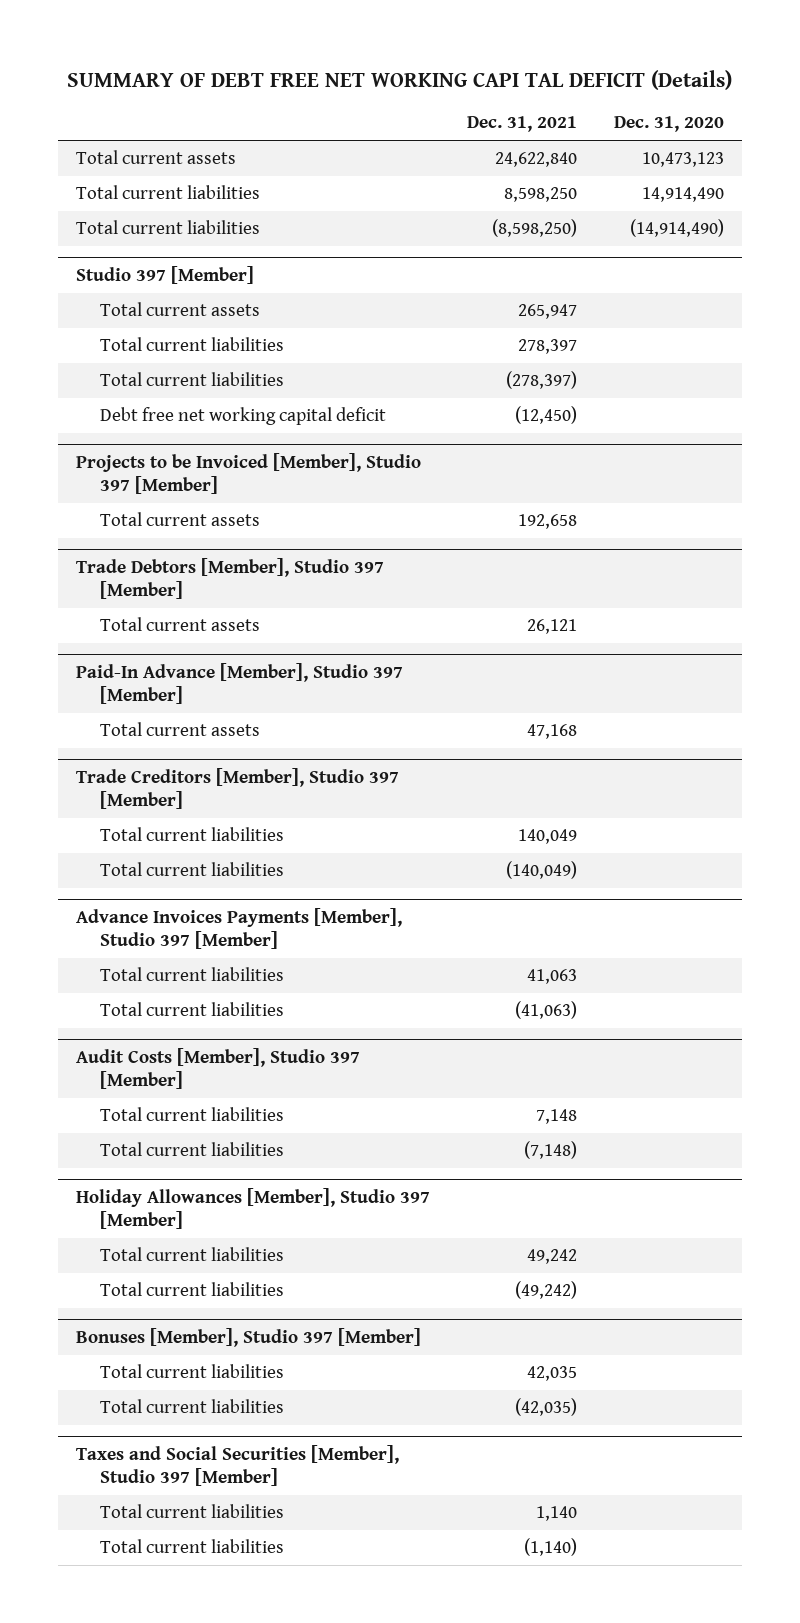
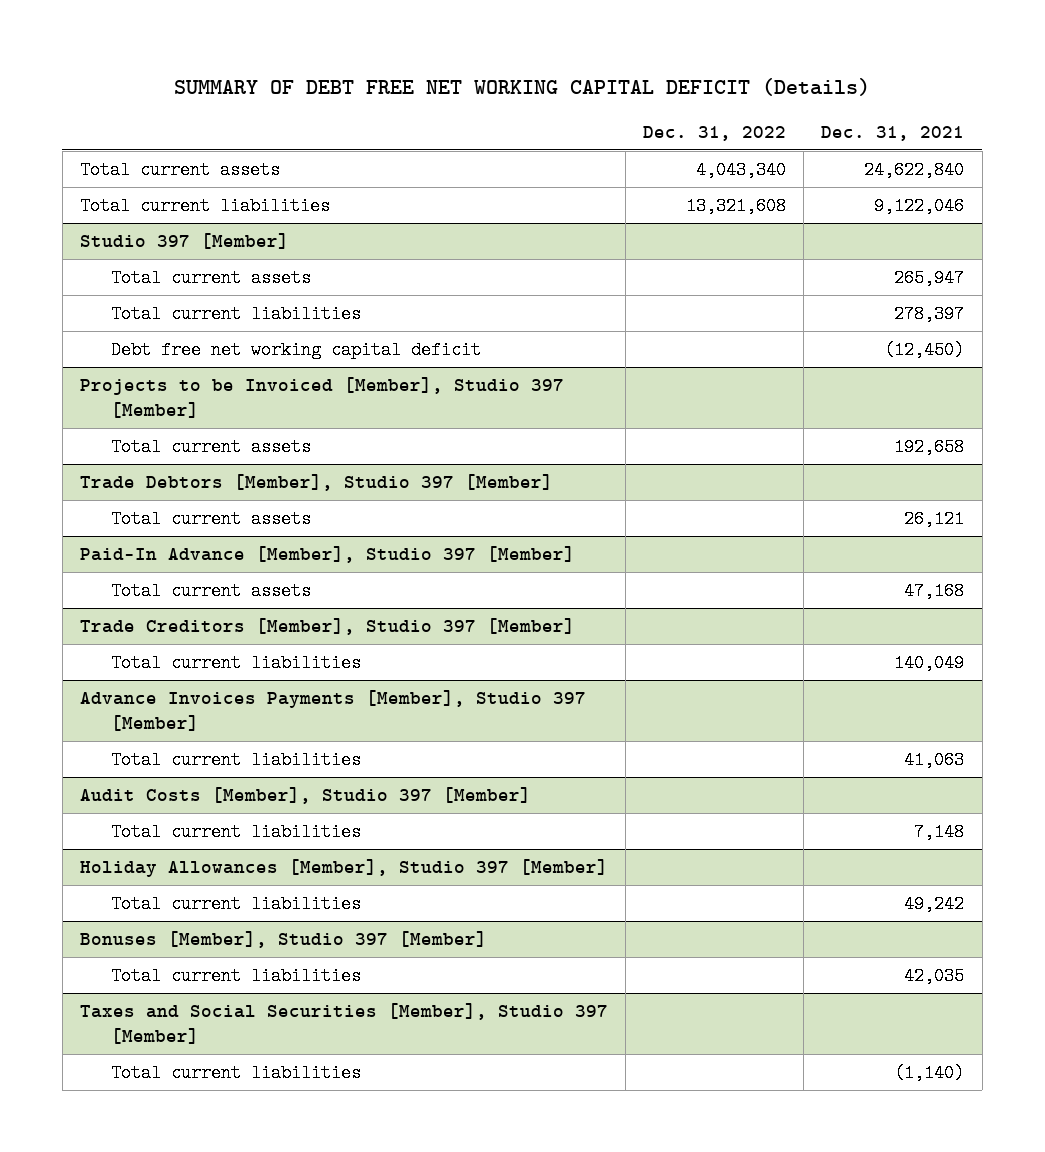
[66,69,732,90] SUMMARY OF DEBT FREE NET WORKING CAPI TAL DEFICIT (Details) -> [174,77,871,96] SUMMARY OF DEBT FREE NET WORKING CAPITAL DEFICIT (Details)
[613,116,724,133] Dec. 31, 2020 -> none
none -> [643,125,787,141] Dec. 31, 2022
[76,220,261,235] Total current liabilities -> none
[503,187,577,203] 8,598,250 -> [874,197,965,216] 9,122,046
[100,372,285,387] Total current liabilities -> none
[100,862,285,877] Total current liabilities -> none
[100,1002,285,1017] Total current liabilities -> none
[100,1142,285,1157] Total current liabilities -> none
[100,1282,285,1297] Total current liabilities -> none
[100,1399,285,1414] Total current liabilities -> none
[100,1504,285,1519] Total current liabilities -> none

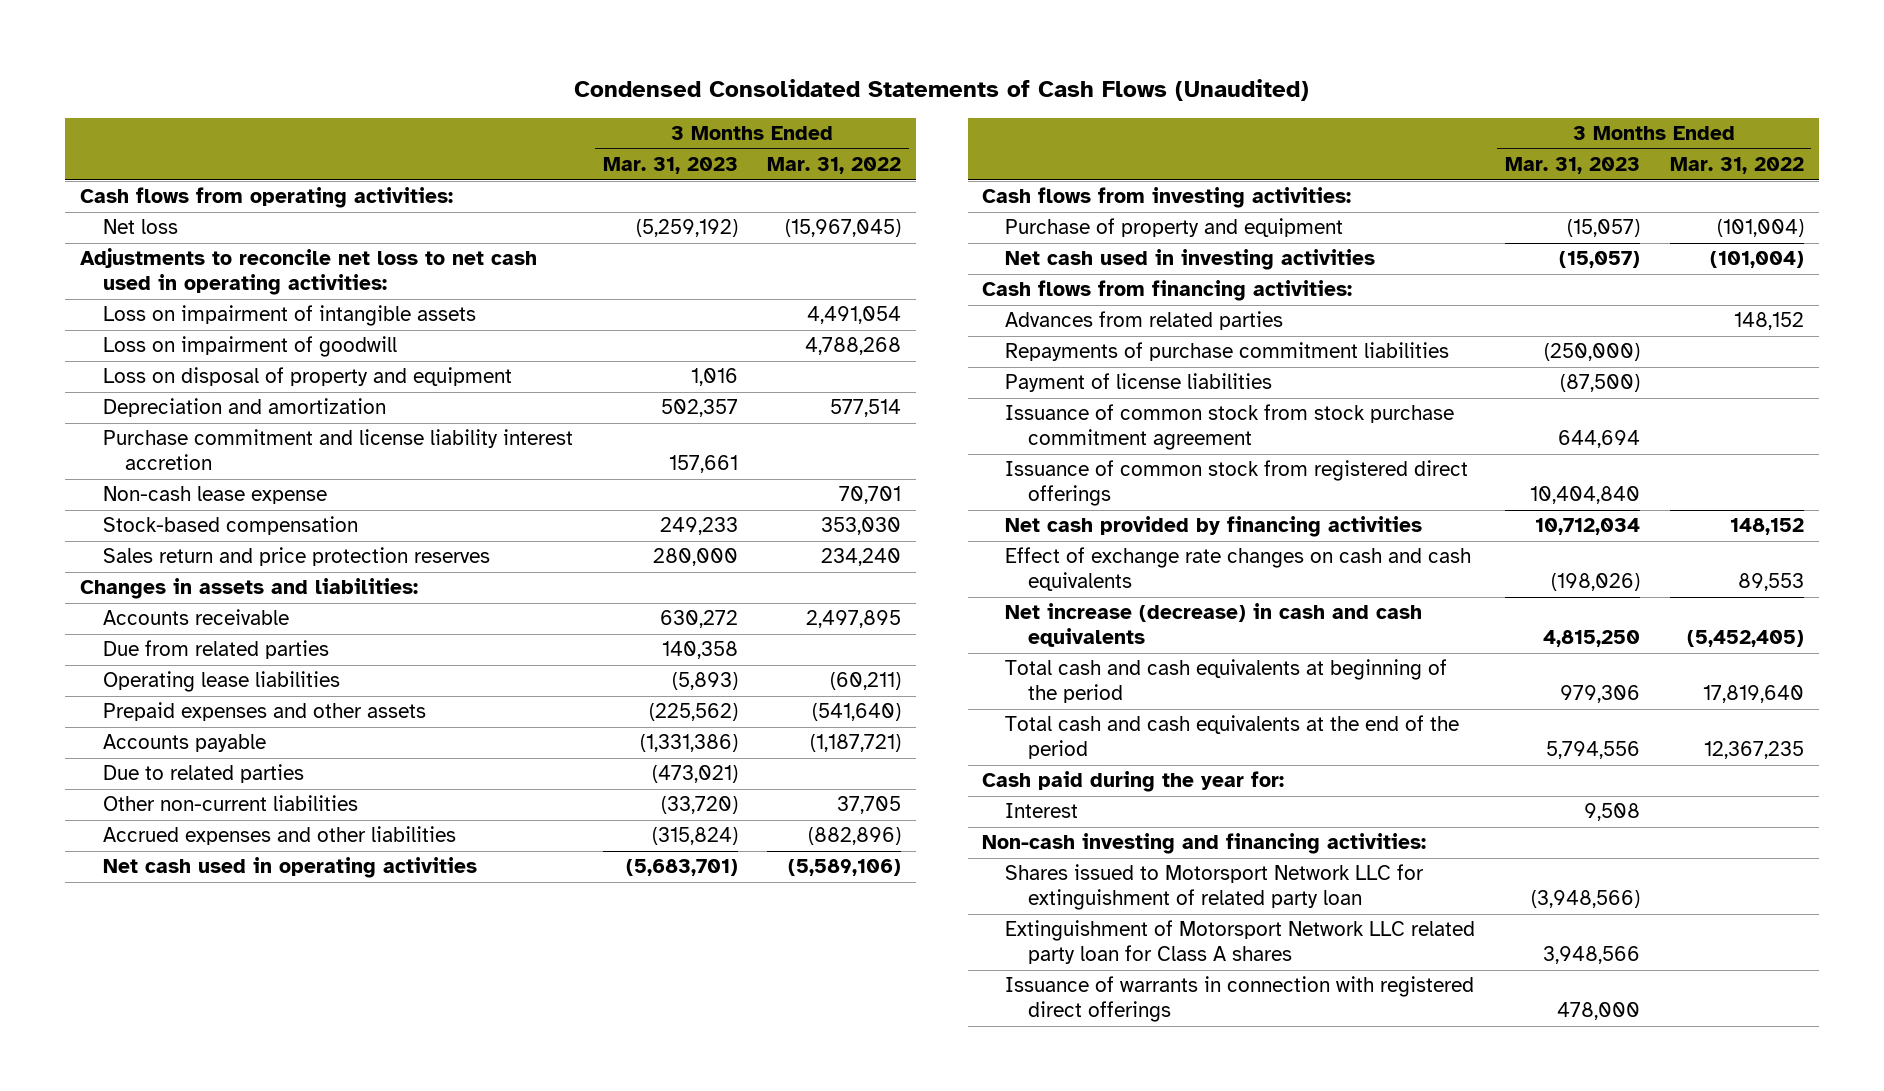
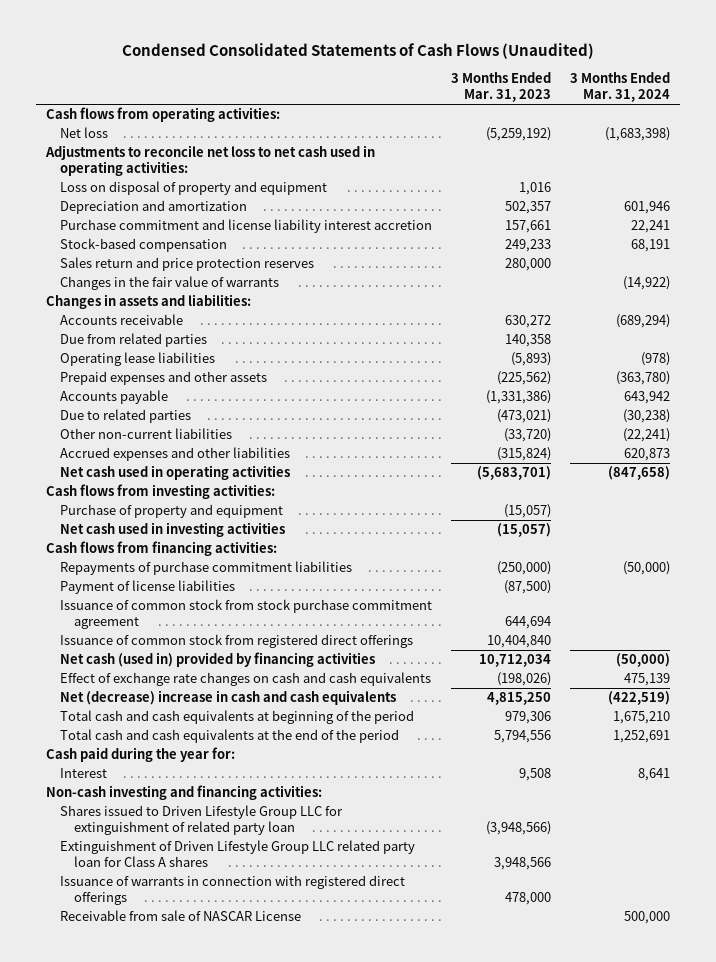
[767,157,902,175] Mar. 31, 2022 -> none
none -> [570,72,671,103] 3 Months Ended Mar. 31, 2024
[102,305,476,327] Loss on impairment of intangible assets -> none
[102,336,397,358] Loss on impairment of goodwill -> none
[102,486,327,505] Non-cash lease expense -> none
none -> [59,276,279,291] Changes in the fair value of warrants
[1005,311,1284,331] Advances from related parties -> none
[1005,516,1423,538] Net cash provided by financing activities -> [59,652,375,668] Net cash (used in) provided by financing activities
[1005,603,1423,648] Net increase (decrease) in cash and cash equivalents -> [59,690,396,706] Net (decrease) increase in cash and cash equivalents
[1005,864,1425,911] Shares issued to Motorsport Network LLC for extinguishment of related party loan -> [59,805,343,836] Shares issued to Driven Lifestyle Group LLC for extinguishment of related party loan
[1005,920,1476,965] Extinguishment of Motorsport Network LLC related party loan for Class A shares -> [59,840,415,868] Extinguishment of Driven Lifestyle Group LLC related party loan for Class A shares
none -> [59,910,301,922] Receivable from sale of NASCAR License

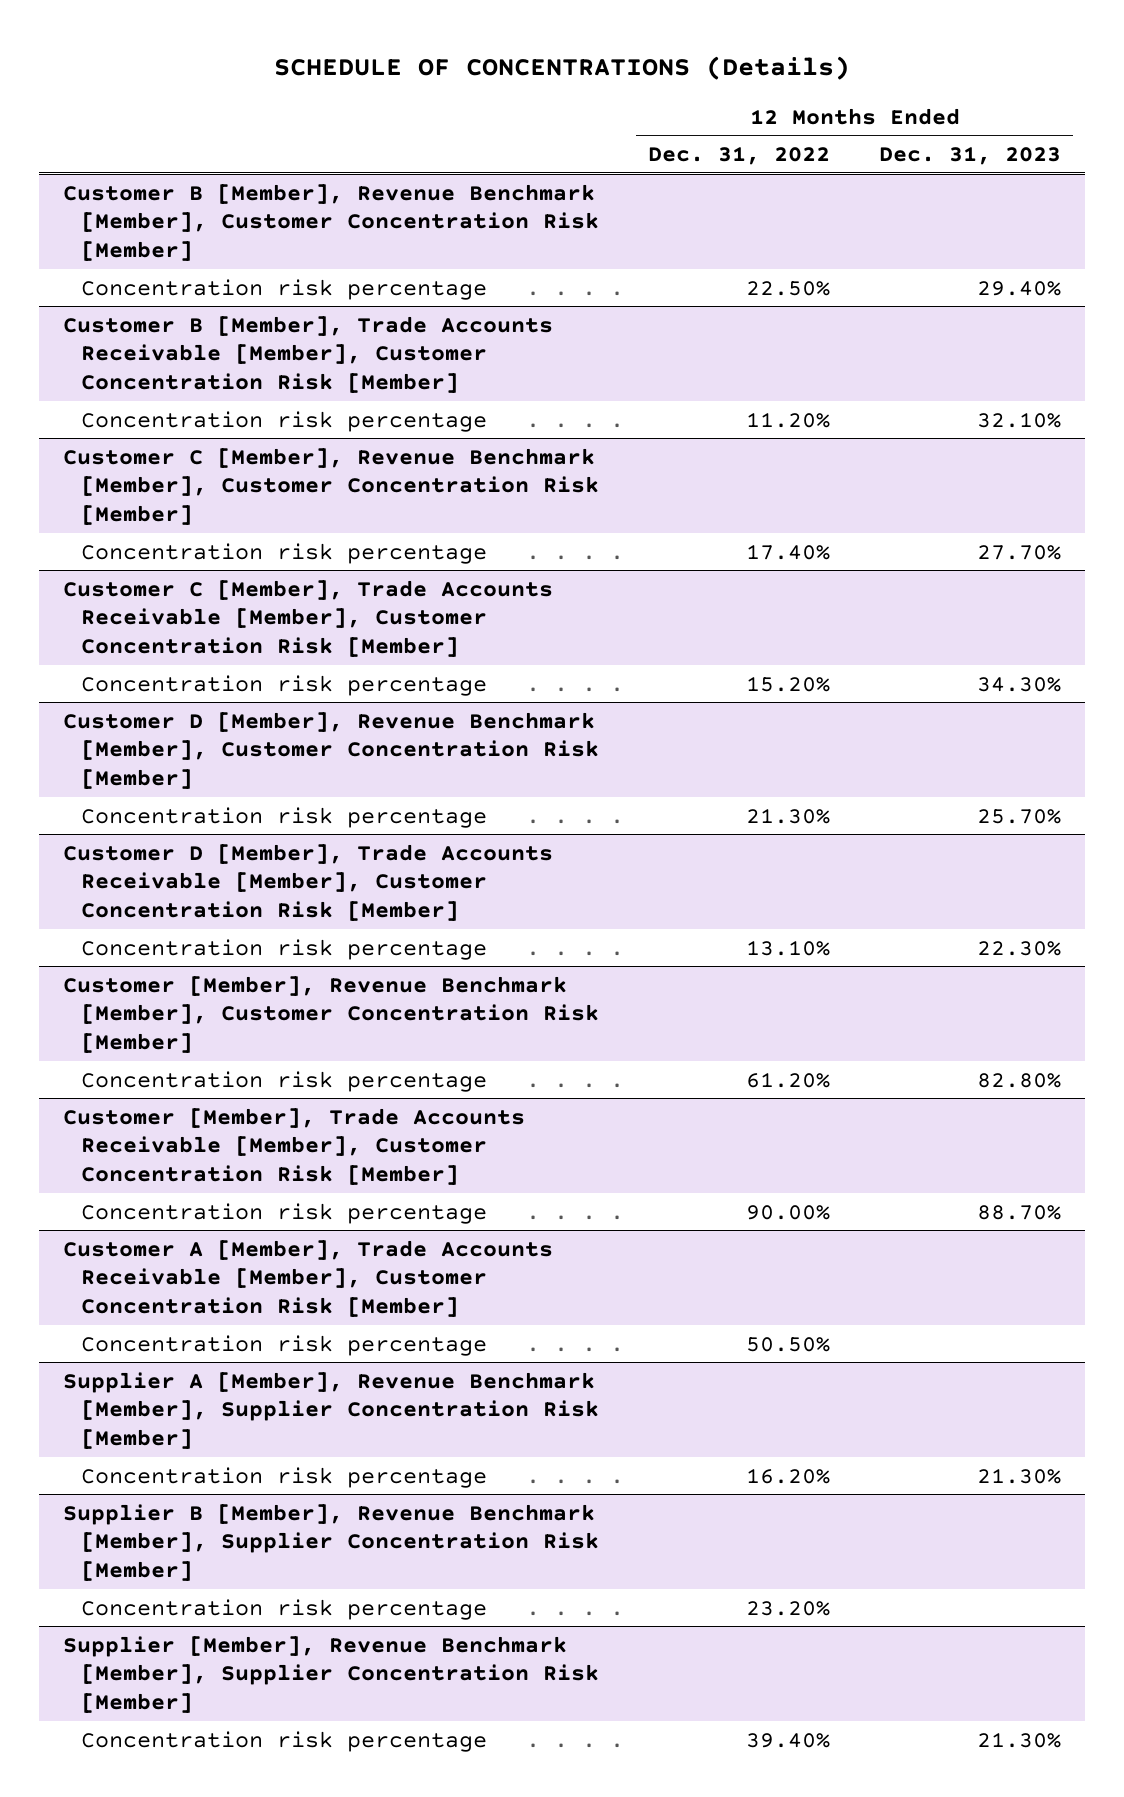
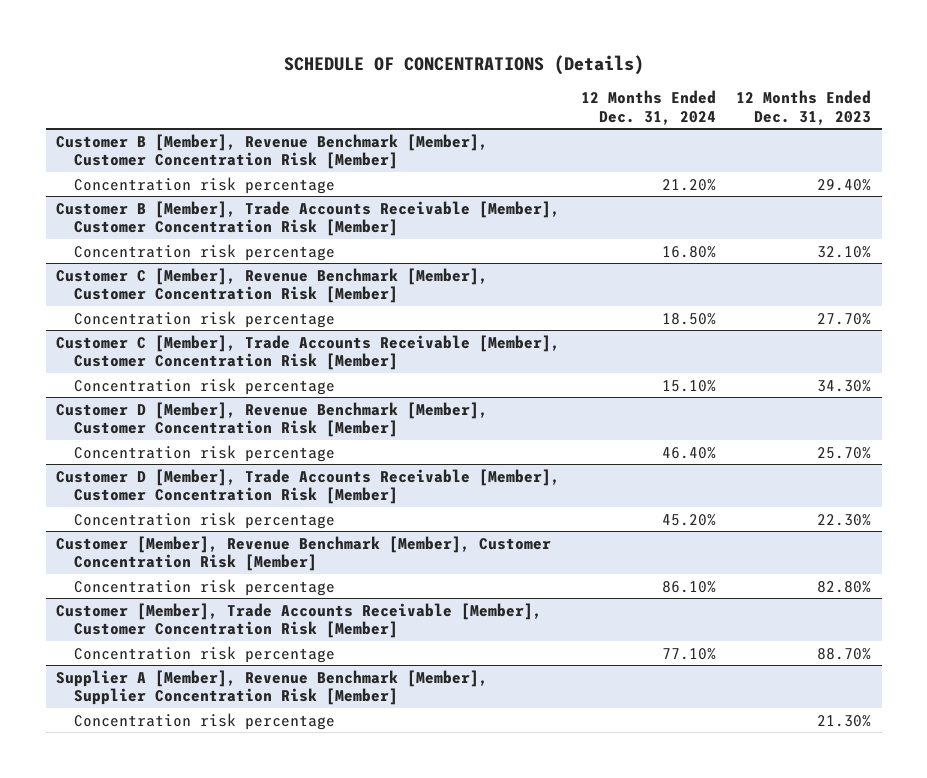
[648,146,831,166] Dec. 31, 2022 -> none
none -> [580,90,716,125] 12 Months Ended Dec. 31, 2024
[62,1239,553,1318] Customer A [Member], Trade Accounts Receivable [Member], Customer Concentration Risk [Member] -> none
[81,1334,488,1356] Concentration risk percentage -> none
[62,1503,600,1582] Supplier B [Member], Revenue Benchmark [Member], Supplier Concentration Risk [Member] -> none
[81,1598,488,1620] Concentration risk percentage -> none
[62,1635,600,1714] Supplier [Member], Revenue Benchmark [Member], Supplier Concentration Risk [Member] -> none
[81,1730,488,1752] Concentration risk percentage -> none

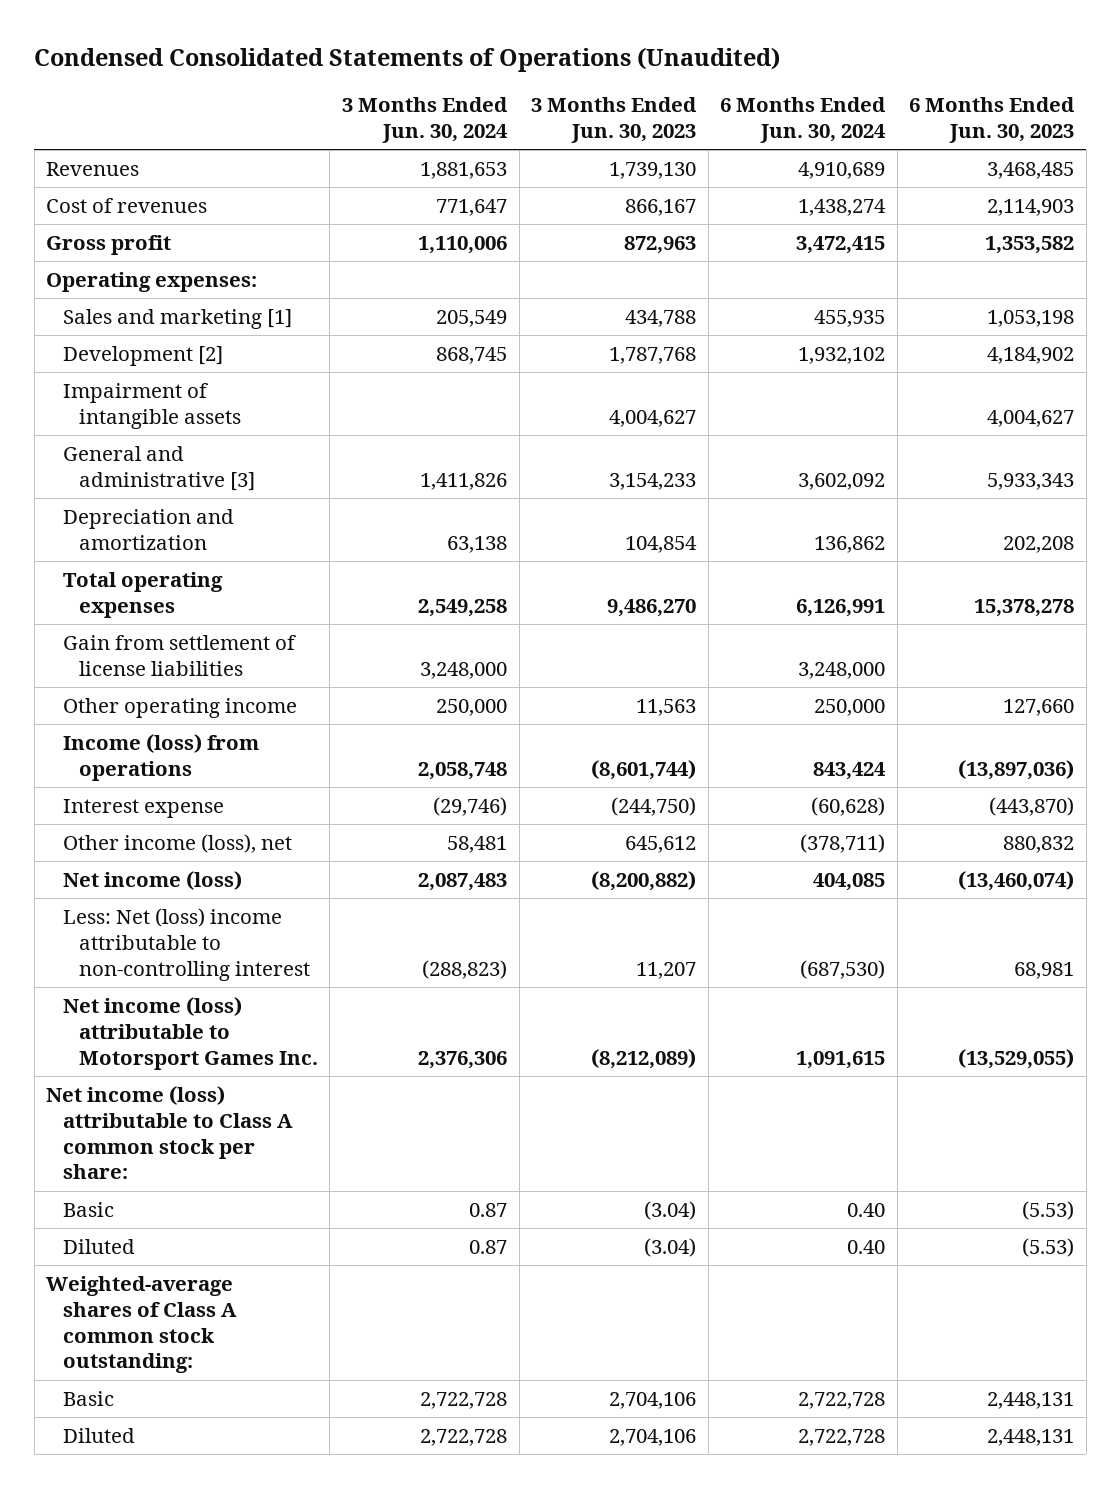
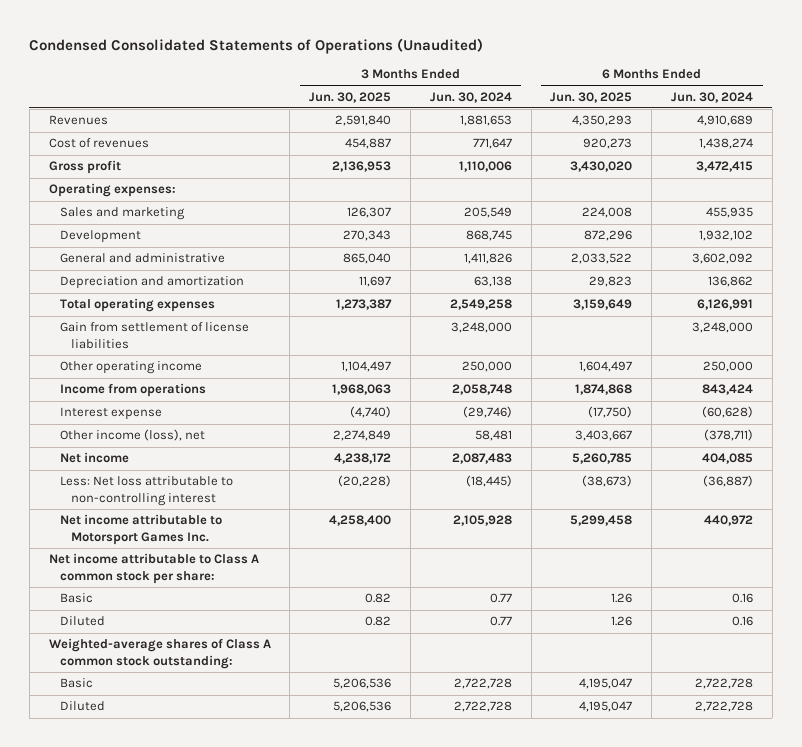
[531,97,698,143] 3 Months Ended Jun. 30, 2023 -> none
[909,97,1076,143] 6 Months Ended Jun. 30, 2023 -> none
none -> [309,91,392,103] Jun. 30, 2025
none -> [550,91,633,103] Jun. 30, 2025
[62,383,241,429] Impairment of intangible assets -> none
[62,309,292,330] Sales and marketing [1] -> [59,207,185,221] Sales and marketing
[62,346,223,367] Development [2] -> [59,230,141,244] Development
[62,446,255,491] General and administrative [3] -> [59,253,225,264] General and administrative
[62,734,259,781] Income (loss) from operations -> [59,383,206,398] Income from operations
[62,871,242,891] Net income (loss) -> [59,452,129,464] Net income
[62,908,310,981] Less: Net (loss) income attributable to non-controlling interest -> [59,476,233,506] Less: Net loss attributable to non-controlling interest
[421,959,507,979] (288,823) -> [465,475,512,488] (18,445)
[800,959,886,979] (687,530) -> [703,475,754,488] (36,887)
[62,997,318,1070] Net income (loss) attributable to Motorsport Games Inc. -> [59,514,222,545] Net income attributable to Motorsport Games Inc.
[417,1050,507,1069] 2,376,306 -> [452,515,512,527] 2,105,928
[796,1050,886,1069] 1,091,615 -> [704,515,754,527] 440,972
[46,1086,293,1180] Net income (loss) attributable to Class A common stock per share: -> [48,553,259,584] Net income attributable to Class A common stock per share:
[468,1203,507,1218] 0.87 -> [489,593,512,604] 0.77
[847,1203,886,1218] 0.40 -> [732,593,754,604] 0.16
[468,1240,507,1255] 0.87 -> [489,616,512,627] 0.77
[847,1240,886,1255] 0.40 -> [732,616,754,627] 0.16

